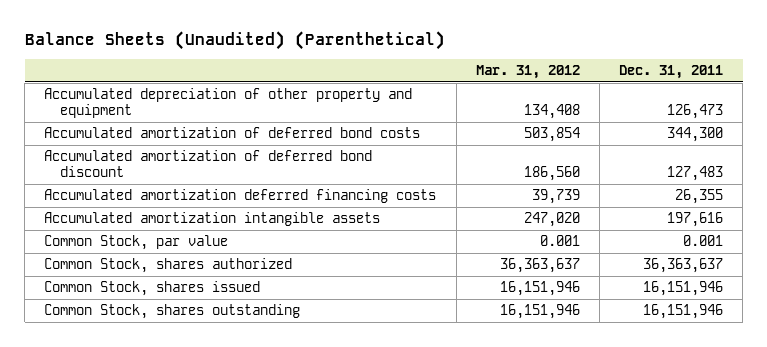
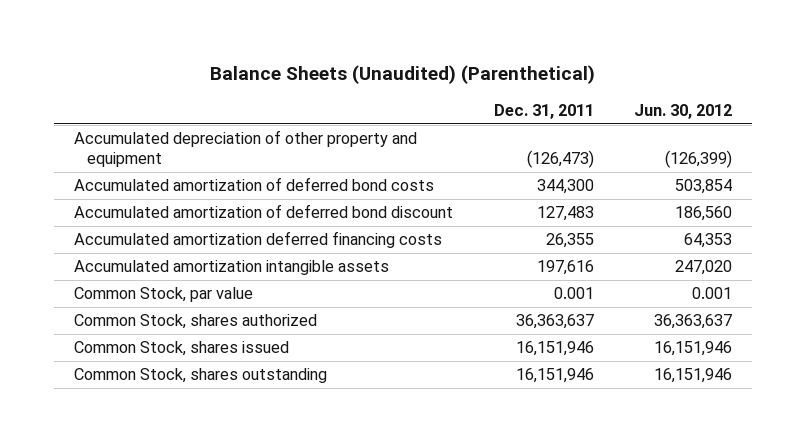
[475,64,580,79] Mar. 31, 2012 -> none
none -> [634,104,733,120] Jun. 30, 2012
[667,104,724,120] 126,473 -> [526,150,594,169] (126,473)

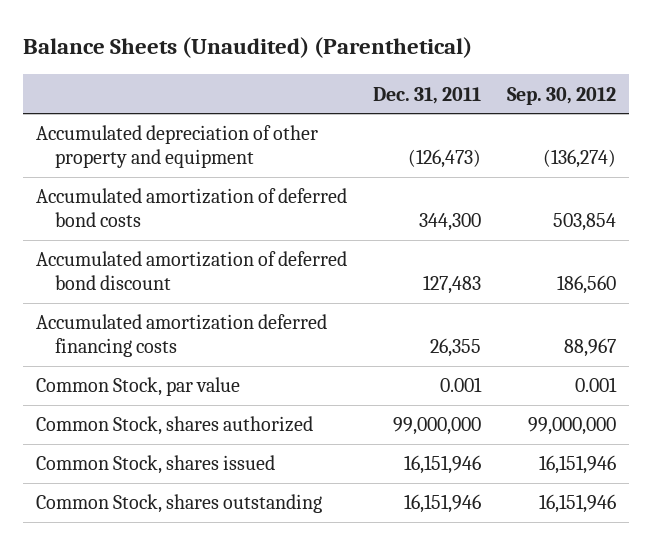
[634,104,733,120] Jun. 30, 2012 -> none
none -> [507,86,617,105] Sep. 30, 2012
[74,260,390,276] Accumulated amortization intangible assets -> none
[515,314,594,330] 36,363,637 -> [393,417,482,436] 99,000,000

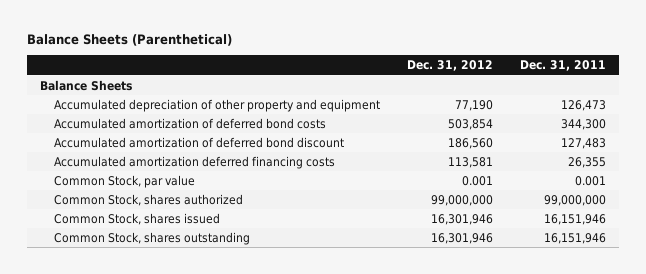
[22,36,472,58] Balance Sheets (Unaudited) (Parenthetical) -> [26,34,232,47] Balance Sheets (Parenthetical)
[507,86,617,105] Sep. 30, 2012 -> none
none -> [406,60,493,72] Dec. 31, 2012
none -> [40,79,133,91] Balance Sheets
[408,149,482,169] (126,473) -> [560,99,606,111] 126,473

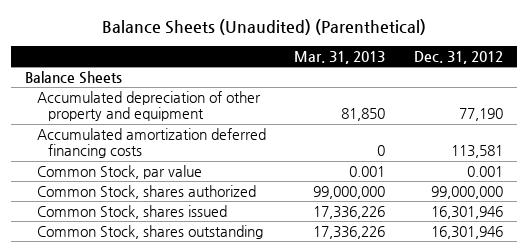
[26,34,232,47] Balance Sheets (Parenthetical) -> [102,19,427,36] Balance Sheets (Unaudited) (Parenthetical)
[519,60,606,72] Dec. 31, 2011 -> none
none -> [294,50,386,64] Mar. 31, 2013
[54,117,327,129] Accumulated amortization of deferred bond costs -> none
[54,136,345,148] Accumulated amortization of deferred bond discount -> none

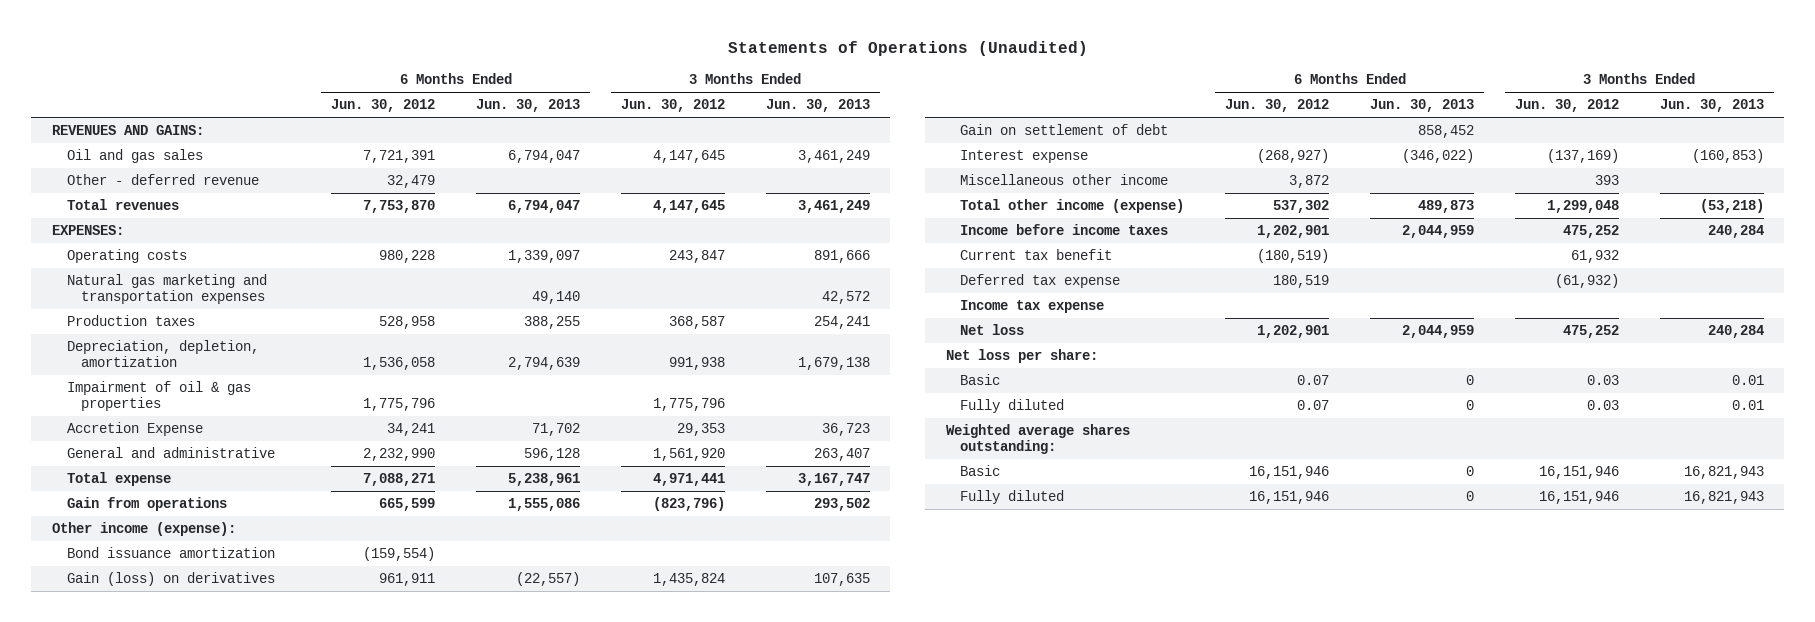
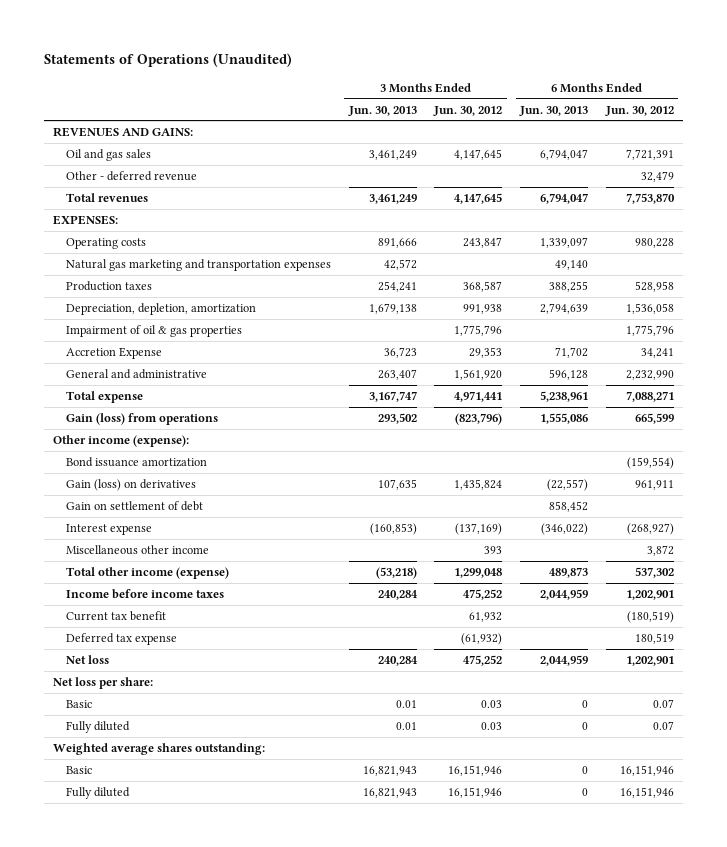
[66,497,227,512] Gain from operations -> [66,413,219,426] Gain (loss) from operations
[960,300,1105,314] Income tax expense -> none

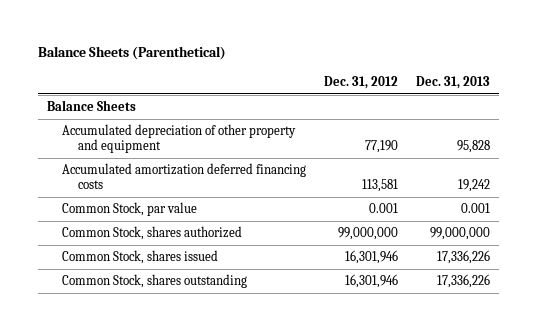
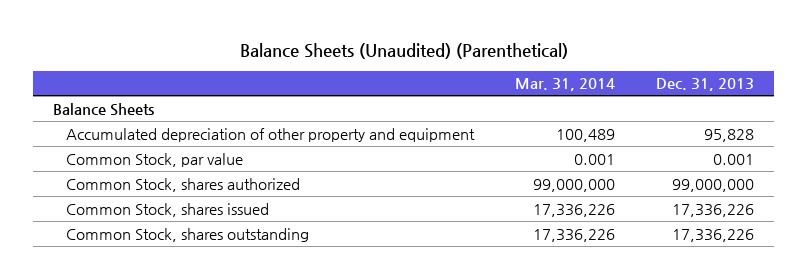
[38,46,227,61] Balance Sheets (Parenthetical) -> [239,42,568,59] Balance Sheets (Unaudited) (Parenthetical)
[324,75,399,89] Dec. 31, 2012 -> none
none -> [515,78,616,92] Mar. 31, 2014
[62,163,307,190] Accumulated amortization deferred financing costs -> none

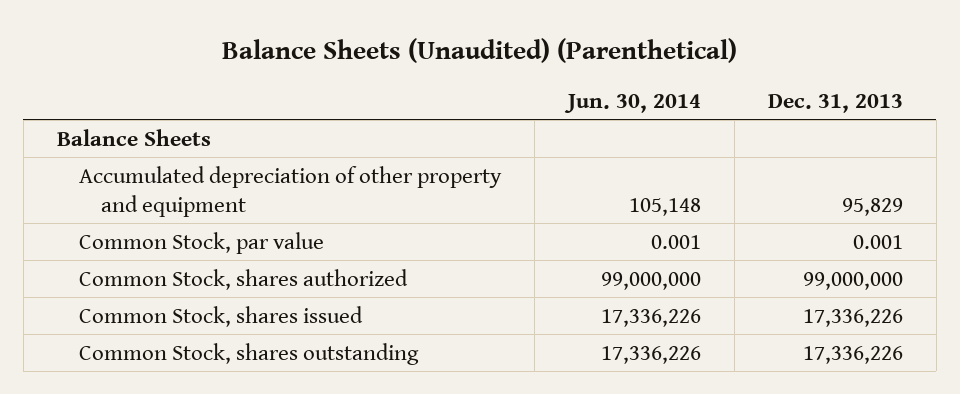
[515,78,616,92] Mar. 31, 2014 -> none
none -> [563,94,701,114] Jun. 30, 2014
[703,128,754,142] 95,828 -> [841,197,903,216] 95,829

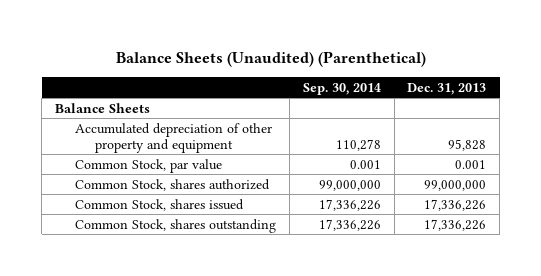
[563,94,701,114] Jun. 30, 2014 -> none
none -> [302,82,381,95] Sep. 30, 2014
[841,197,903,216] 95,829 -> [448,139,487,152] 95,828

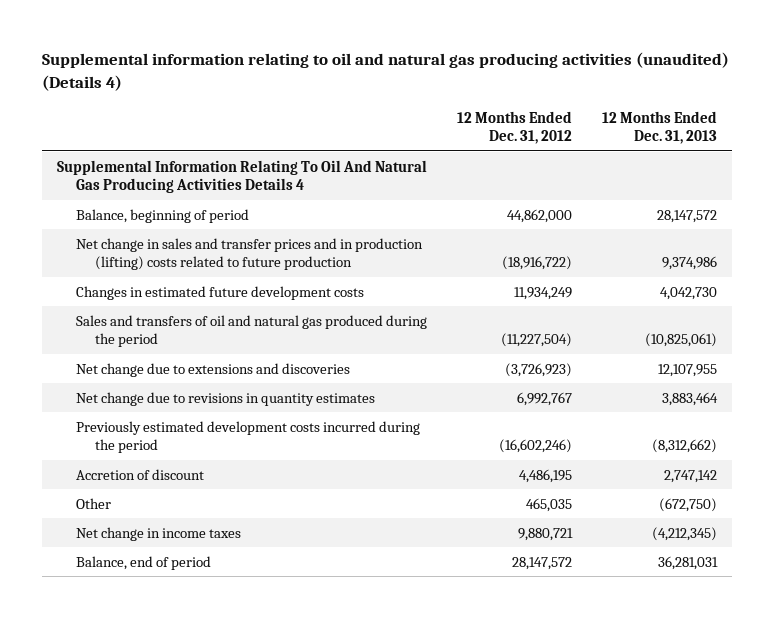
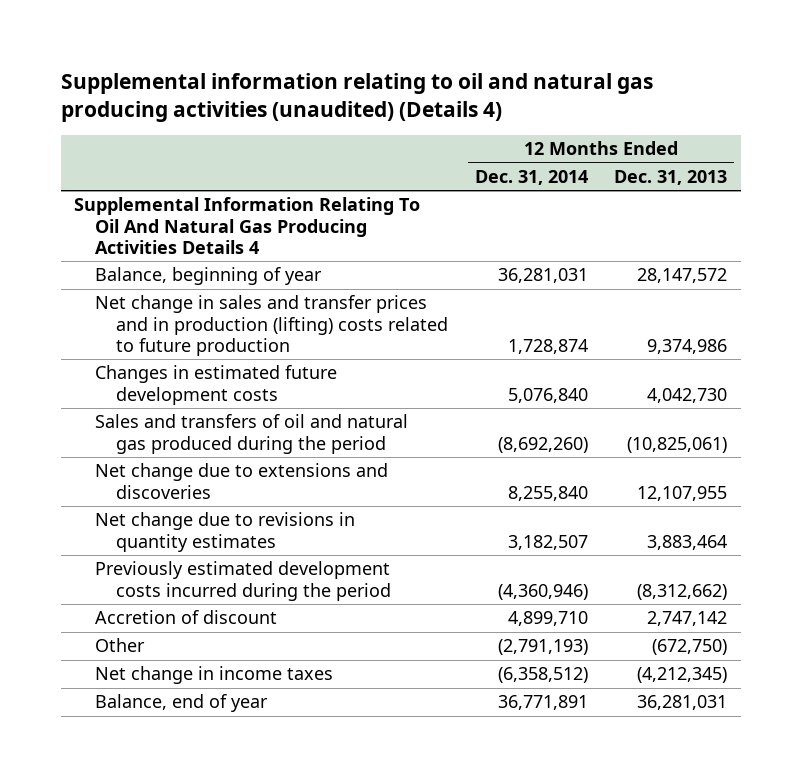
[456,110,572,145] 12 Months Ended Dec. 31, 2012 -> none
none -> [474,169,588,185] Dec. 31, 2014
[75,208,249,223] Balance, beginning of period -> [94,267,322,286] Balance, beginning of year
[75,555,211,570] Balance, end of period -> [94,694,268,713] Balance, end of year

